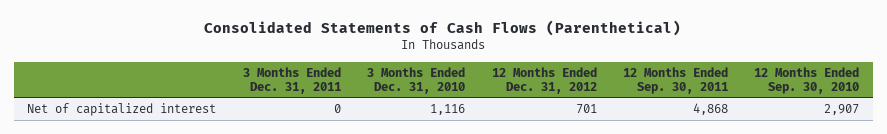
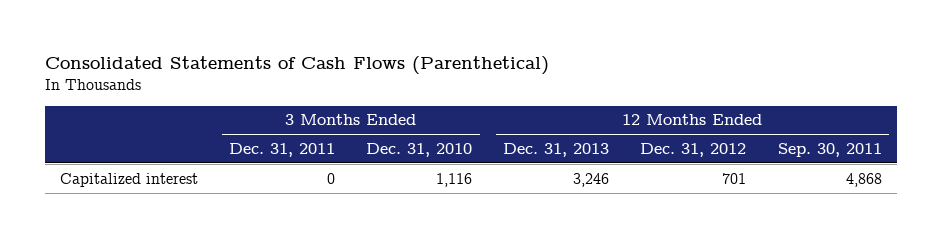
[754,66,860,94] 12 Months Ended Sep. 30, 2010 -> none
none -> [503,142,610,157] Dec. 31, 2013
[27,103,217,117] Net of capitalized interest -> [60,172,199,187] Capitalized interest

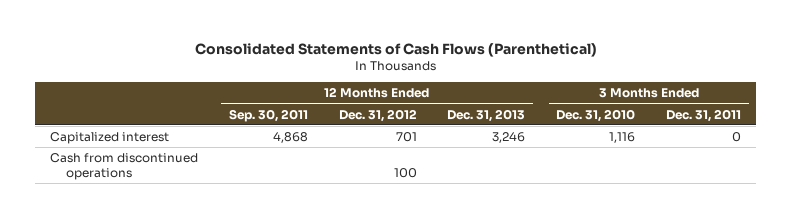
none -> [49,153,198,180] Cash from discontinued operations

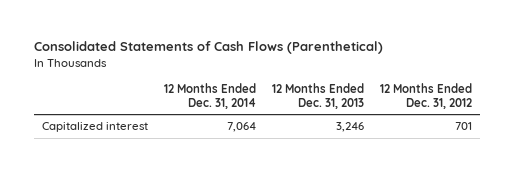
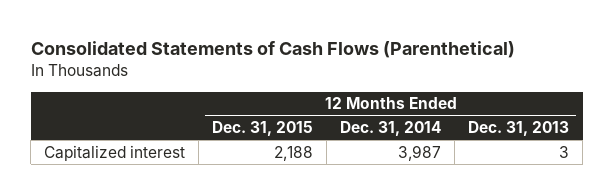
[380,83,473,110] 12 Months Ended Dec. 31, 2012 -> none
none -> [212,121,314,137] Dec. 31, 2015
[226,122,256,133] 7,064 -> [398,144,442,161] 3,987
[336,122,365,133] 3,246 -> [559,145,570,158] 3

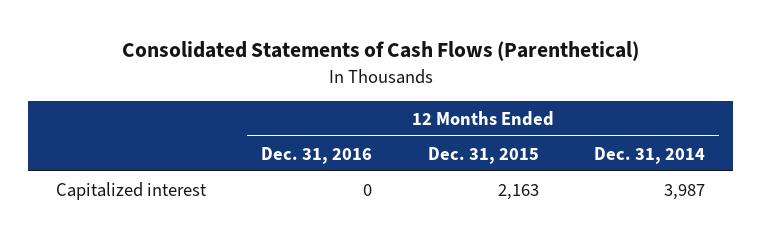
[468,121,570,137] Dec. 31, 2013 -> none
none -> [261,146,373,164] Dec. 31, 2016
[274,145,314,161] 2,188 -> [497,183,539,200] 2,163

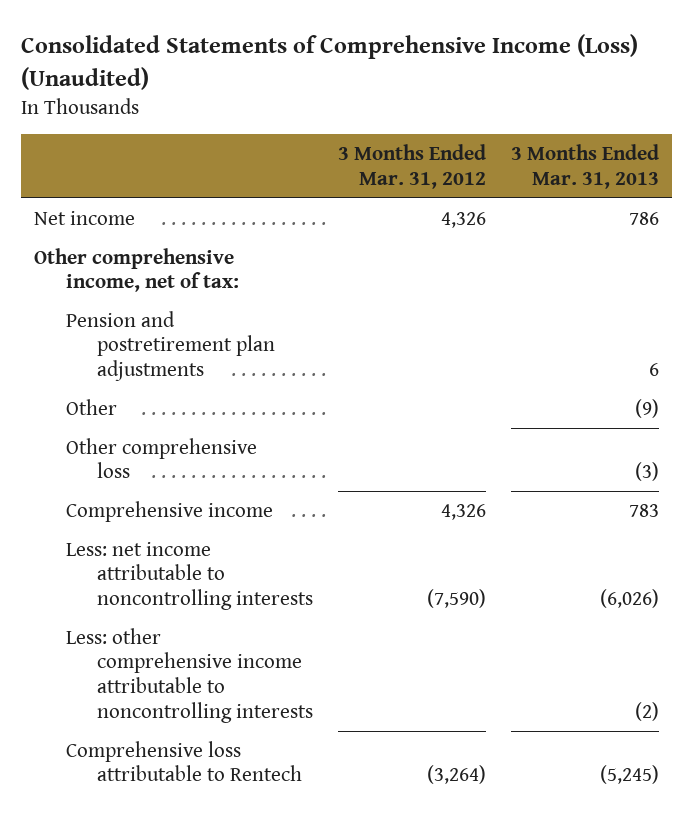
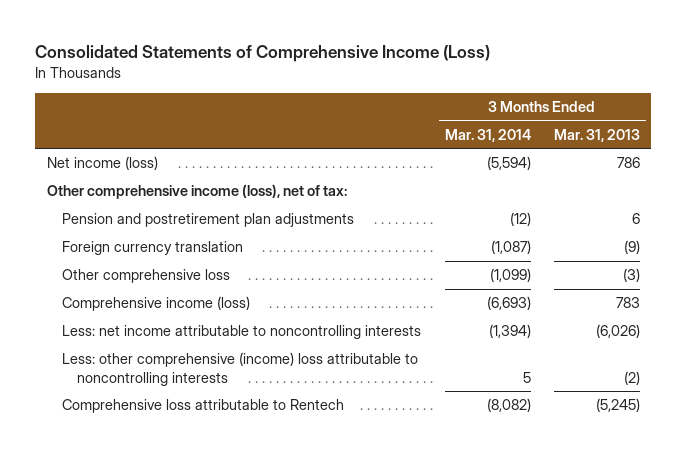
[21,34,639,90] Consolidated Statements of Comprehensive Income (Loss) (Unaudited) -> [35,45,491,63] Consolidated Statements of Comprehensive Income (Loss)
[338,144,487,189] 3 Months Ended Mar. 31, 2012 -> none
none -> [444,128,531,142] Mar. 31, 2014
[33,210,135,225] Net income -> [47,156,159,171] Net income (loss)
[33,247,239,293] Other comprehensive income, net of tax: -> [47,184,348,200] Other comprehensive income (loss), net of tax:
[65,398,117,415] Other -> [62,241,244,256] Foreign currency translation
[65,500,273,522] Comprehensive income -> [62,296,251,312] Comprehensive income (loss)
[65,627,314,723] Less: other comprehensive income attributable to noncontrolling interests -> [62,352,419,386] Less: other comprehensive (income) loss attributable to noncontrolling interests

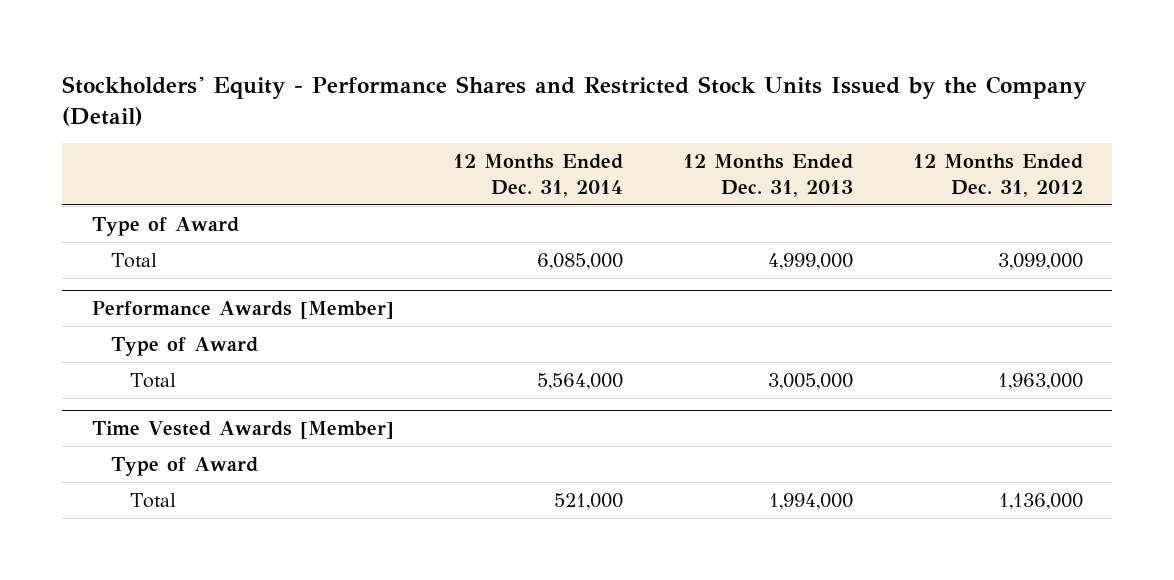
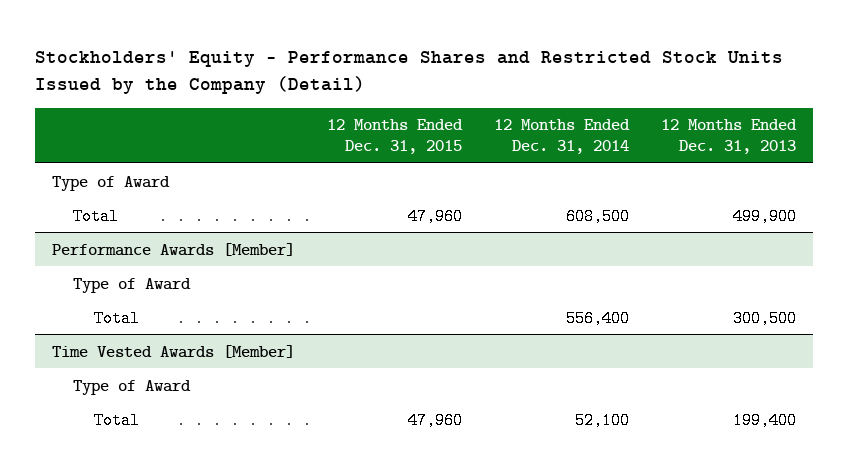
[912,154,1083,197] 12 Months Ended Dec. 31, 2012 -> none
none -> [326,119,463,155] 12 Months Ended Dec. 31, 2015
[537,252,624,270] 6,085,000 -> [566,207,631,225] 608,500
[767,252,853,270] 4,999,000 -> [733,207,798,225] 499,900
[537,372,624,390] 5,564,000 -> [566,309,631,327] 556,400
[767,372,853,390] 3,005,000 -> [733,309,798,327] 300,500
[554,492,624,510] 521,000 -> [575,411,631,429] 52,100
[768,492,853,510] 1,994,000 -> [733,411,798,429] 199,400

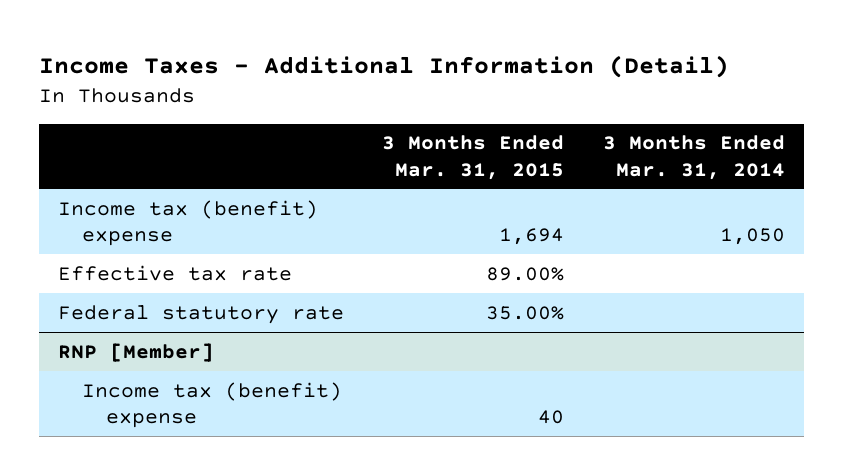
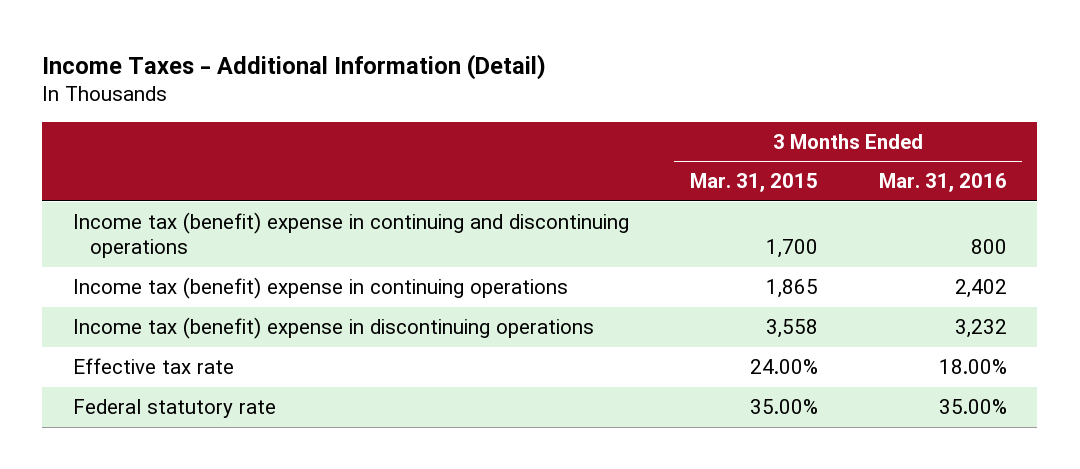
[602,135,785,180] 3 Months Ended Mar. 31, 2014 -> none
none -> [878,173,1007,193] Mar. 31, 2016
none -> [72,212,629,259] Income tax (benefit) expense in continuing and discontinuing operations
[57,199,318,247] Income tax (benefit) expense -> [72,277,568,300] Income tax (benefit) expense in continuing operations
[499,228,565,246] 1,694 -> [765,279,818,299] 1,865
none -> [72,317,594,340] Income tax (benefit) expense in discontinuing operations
[486,266,565,281] 89.00% -> [749,359,818,375] 24.00%
[57,342,214,362] RNP [Member] -> none
[81,381,342,429] Income tax (benefit) expense -> none

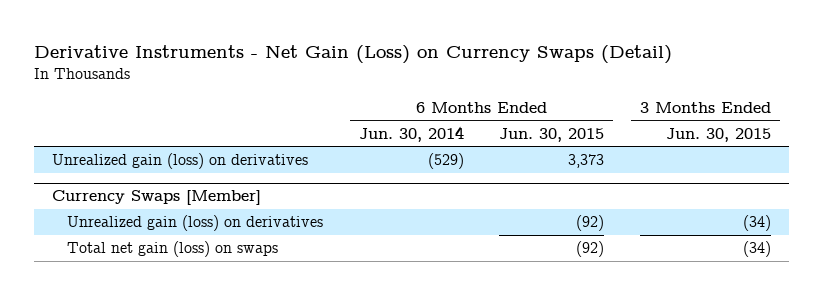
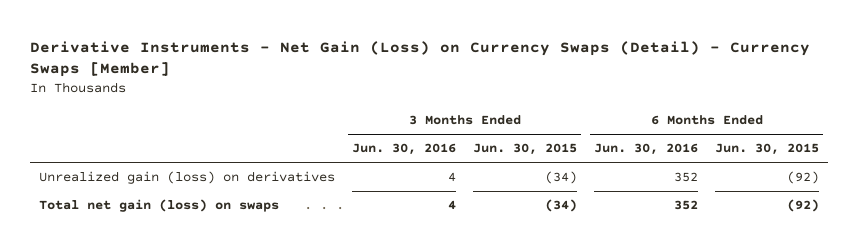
[34,45,673,65] Derivative Instruments - Net Gain (Loss) on Currency Swaps (Detail) -> [30,40,811,78] Derivative Instruments - Net Gain (Loss) on Currency Swaps (Detail) - Currency Swaps [Member]
[358,125,464,142] Jun. 30, 2014 -> none
none -> [352,143,457,156] Jun. 30, 2016
none -> [594,143,699,156] Jun. 30, 2016
[51,153,308,170] Unrealized gain (loss) on derivatives -> none
[51,190,261,206] Currency Swaps [Member] -> none

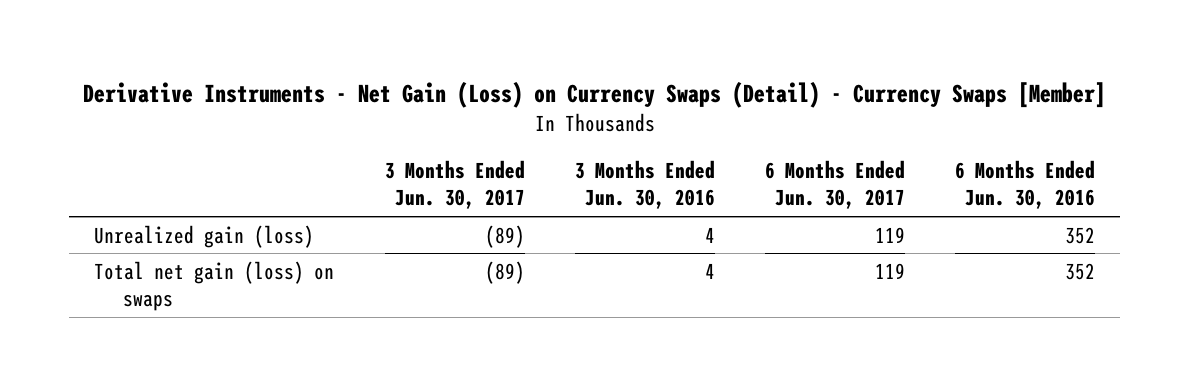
[473,143,578,156] Jun. 30, 2015 -> none
[715,143,820,156] Jun. 30, 2015 -> none
none -> [384,160,525,210] 3 Months Ended Jun. 30, 2017
none -> [764,160,905,210] 6 Months Ended Jun. 30, 2017
[39,171,336,185] Unrealized gain (loss) on derivatives -> [94,224,315,248] Unrealized gain (loss)

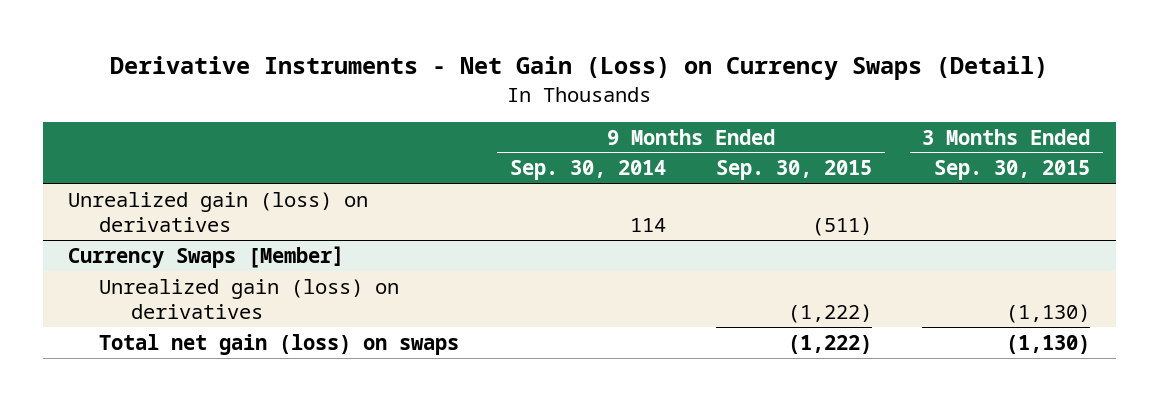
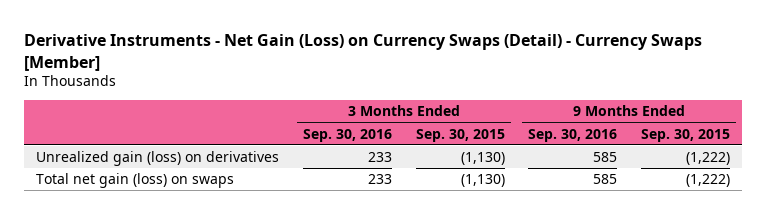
[110,56,1049,81] Derivative Instruments - Net Gain (Loss) on Currency Swaps (Detail) -> [24,33,703,71] Derivative Instruments - Net Gain (Loss) on Currency Swaps (Detail) - Currency Swaps [Member]
[509,160,666,181] Sep. 30, 2014 -> none
none -> [302,128,392,142] Sep. 30, 2016
none -> [528,128,618,142] Sep. 30, 2016
[67,191,368,232] Unrealized gain (loss) on derivatives -> none
[67,245,344,268] Currency Swaps [Member] -> none

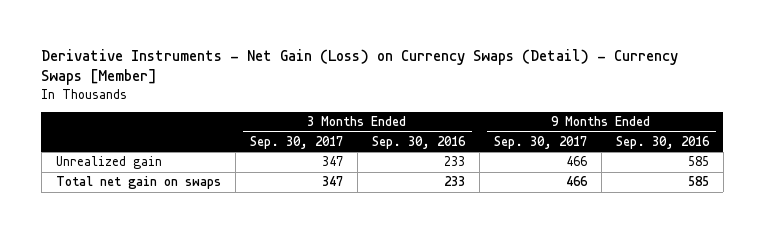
[415,128,505,142] Sep. 30, 2015 -> none
[641,128,731,142] Sep. 30, 2015 -> none
none -> [249,135,343,149] Sep. 30, 2017
none -> [493,135,587,149] Sep. 30, 2017
[36,151,280,167] Unrealized gain (loss) on derivatives -> [55,156,162,170] Unrealized gain
[36,173,235,189] Total net gain (loss) on swaps -> [55,176,221,190] Total net gain on swaps

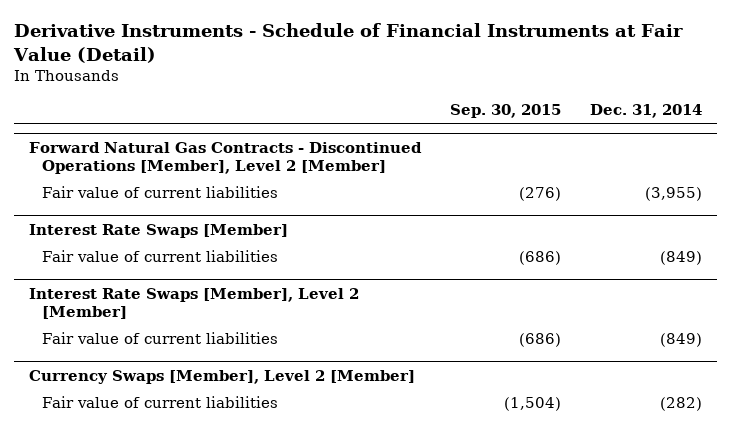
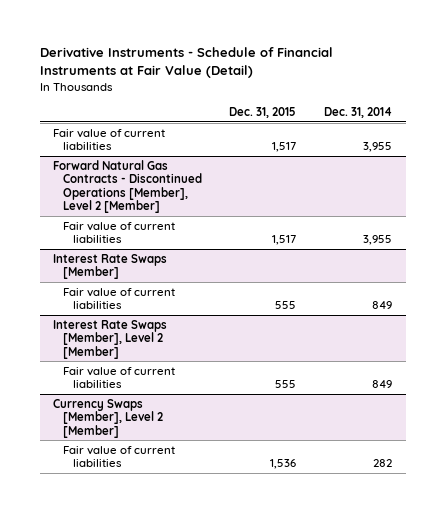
[449,104,561,119] Sep. 30, 2015 -> none
none -> [229,106,297,118] Dec. 31, 2015
none -> [53,129,166,151] Fair value of current liabilities
[644,187,702,202] (3,955) -> [362,235,392,246] 3,955
[659,251,702,266] (849) -> [371,301,392,310] 849
[659,333,702,348] (849) -> [371,380,392,389] 849
[659,397,702,412] (282) -> [372,459,392,468] 282

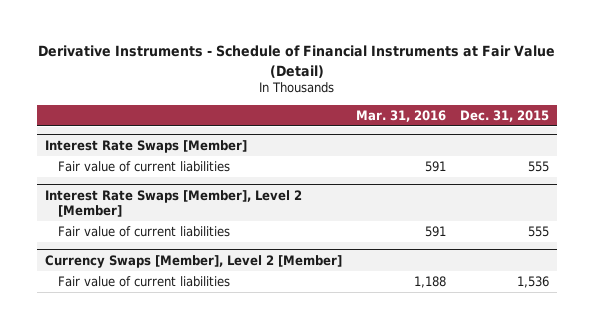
[323,106,392,118] Dec. 31, 2014 -> none
none -> [355,109,446,122] Mar. 31, 2016
[53,129,166,151] Fair value of current liabilities -> none
[53,160,203,213] Forward Natural Gas Contracts - Discontinued Operations [Member], Level 2 [Member] -> none
[63,222,176,244] Fair value of current liabilities -> none

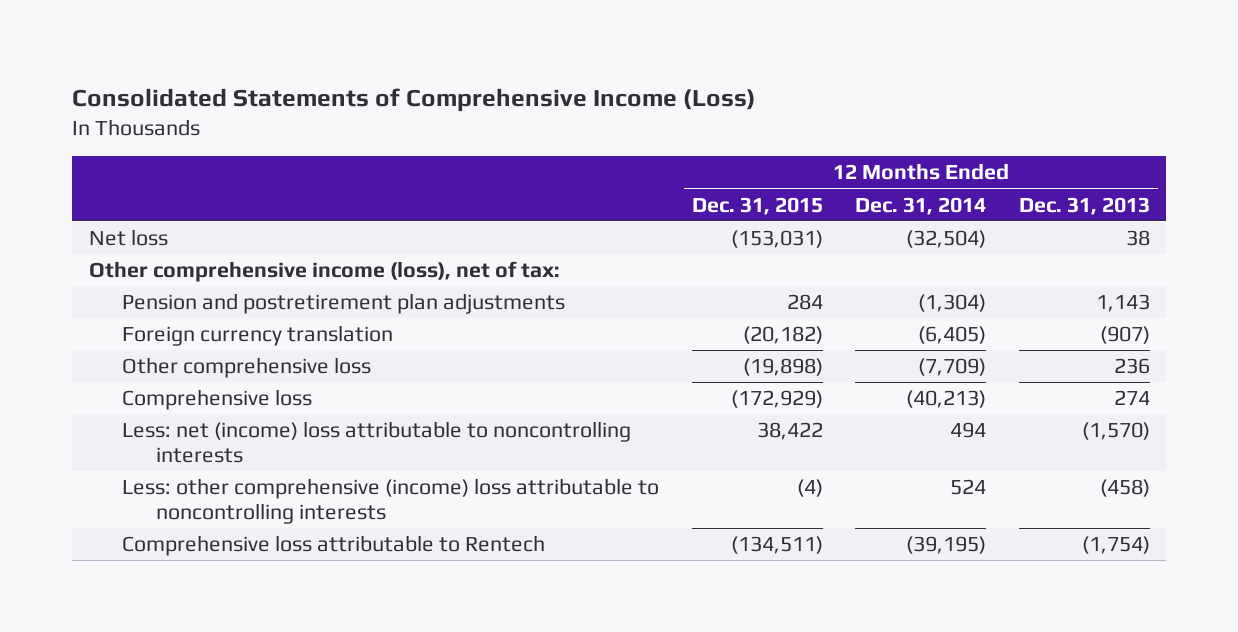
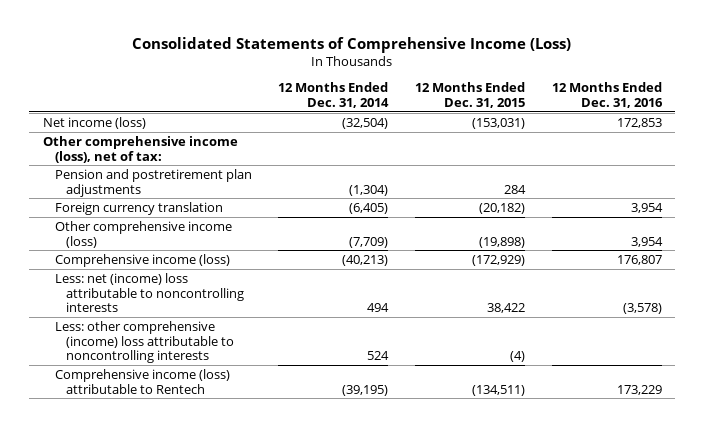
[1018,196,1150,215] Dec. 31, 2013 -> none
none -> [552,82,664,109] 12 Months Ended Dec. 31, 2016
[88,229,168,247] Net loss -> [42,116,146,129] Net income (loss)
[122,357,372,379] Other comprehensive loss -> [54,220,232,248] Other comprehensive income (loss)
[122,389,313,411] Comprehensive loss -> [54,253,230,267] Comprehensive income (loss)
[122,535,546,557] Comprehensive loss attributable to Rentech -> [54,368,230,394] Comprehensive income (loss) attributable to Rentech

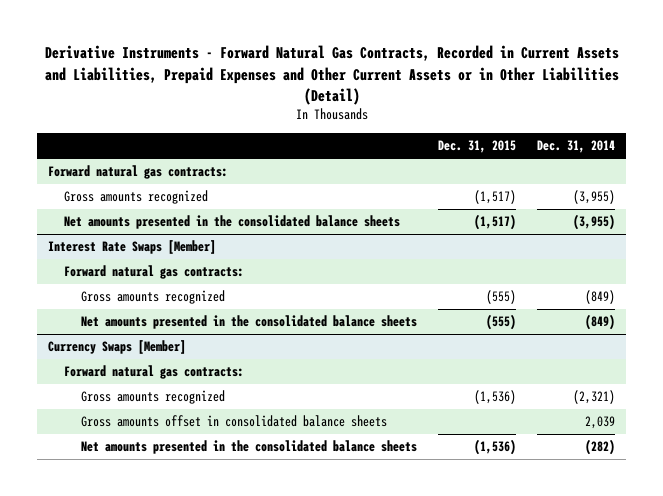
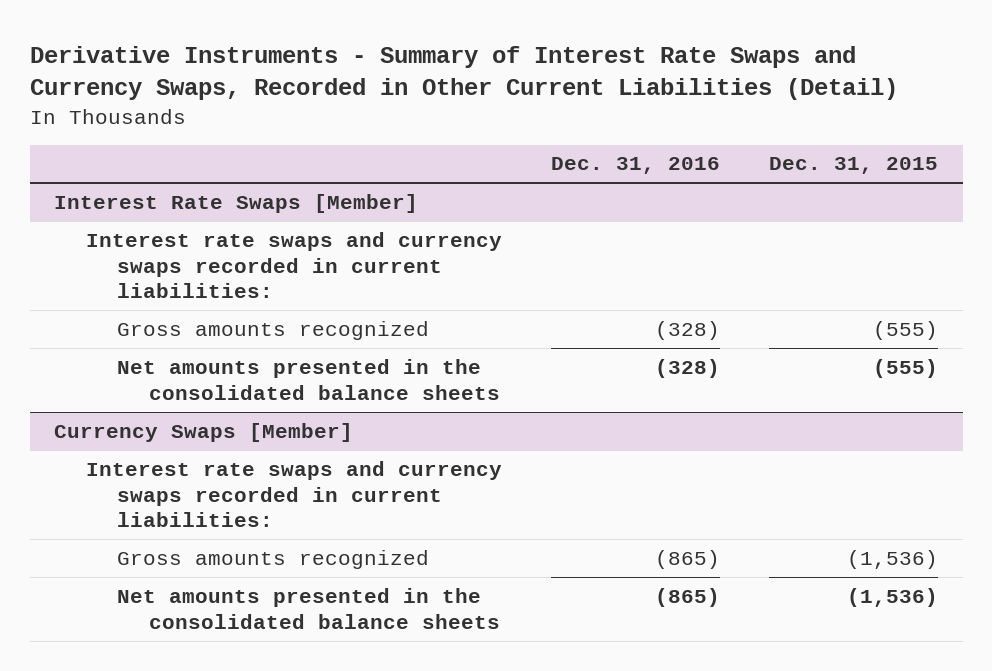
[44,45,619,105] Derivative Instruments - Forward Natural Gas Contracts, Recorded in Current Assets and Liabilities, Prepaid Expenses and Other Current Assets or in Other Liabilities (Detail) -> [29,45,898,101] Derivative Instruments - Summary of Interest Rate Swaps and Currency Swaps, Recorded in Other Current Liabilities (Detail)
[537,140,616,154] Dec. 31, 2014 -> none
none -> [550,157,720,175] Dec. 31, 2016
[47,165,228,180] Forward natural gas contracts: -> none
[64,190,209,205] Gross amounts recognized -> none
[64,215,401,230] Net amounts presented in the consolidated balance sheets -> none
[64,265,245,280] Forward natural gas contracts: -> none
none -> [85,231,502,299] Interest rate swaps and currency swaps recorded in current liabilities:
[64,365,245,380] Forward natural gas contracts: -> none
none -> [85,460,502,528] Interest rate swaps and currency swaps recorded in current liabilities:
[80,415,387,428] Gross amounts offset in consolidated balance sheets -> none

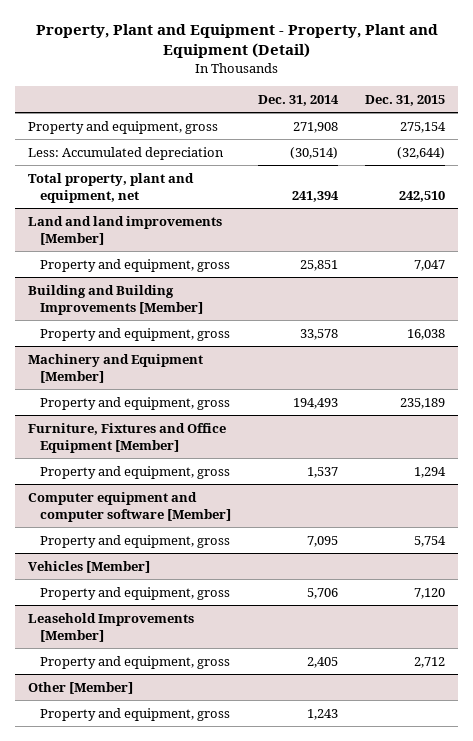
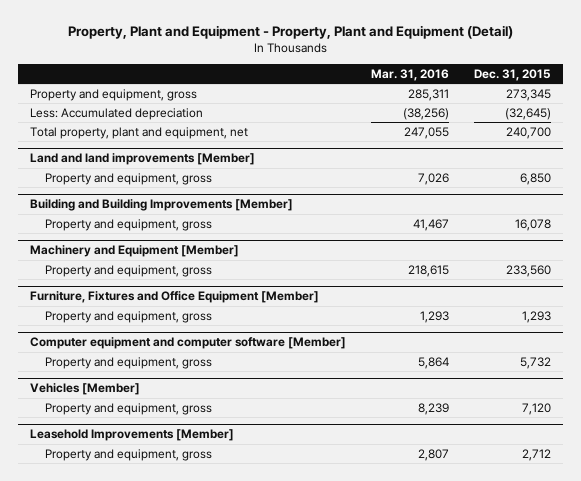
[258,94,340,106] Dec. 31, 2014 -> none
none -> [371,68,450,81] Mar. 31, 2016
[400,121,447,133] 275,154 -> [505,88,551,101] 273,345
[397,146,446,159] (32,644) -> [504,107,551,120] (32,645)
[399,190,446,202] 242,510 -> [505,126,551,139] 240,700
[414,259,446,271] 7,047 -> [519,172,551,185] 6,850
[407,328,446,340] 16,038 -> [514,218,551,231] 16,078
[400,397,446,409] 235,189 -> [505,264,551,277] 233,560
[414,466,447,478] 1,294 -> [521,310,551,323] 1,293
[414,535,447,547] 5,754 -> [519,356,551,369] 5,732
[28,681,134,694] Other [Member] -> none
[40,707,231,721] Property and equipment, gross -> none

